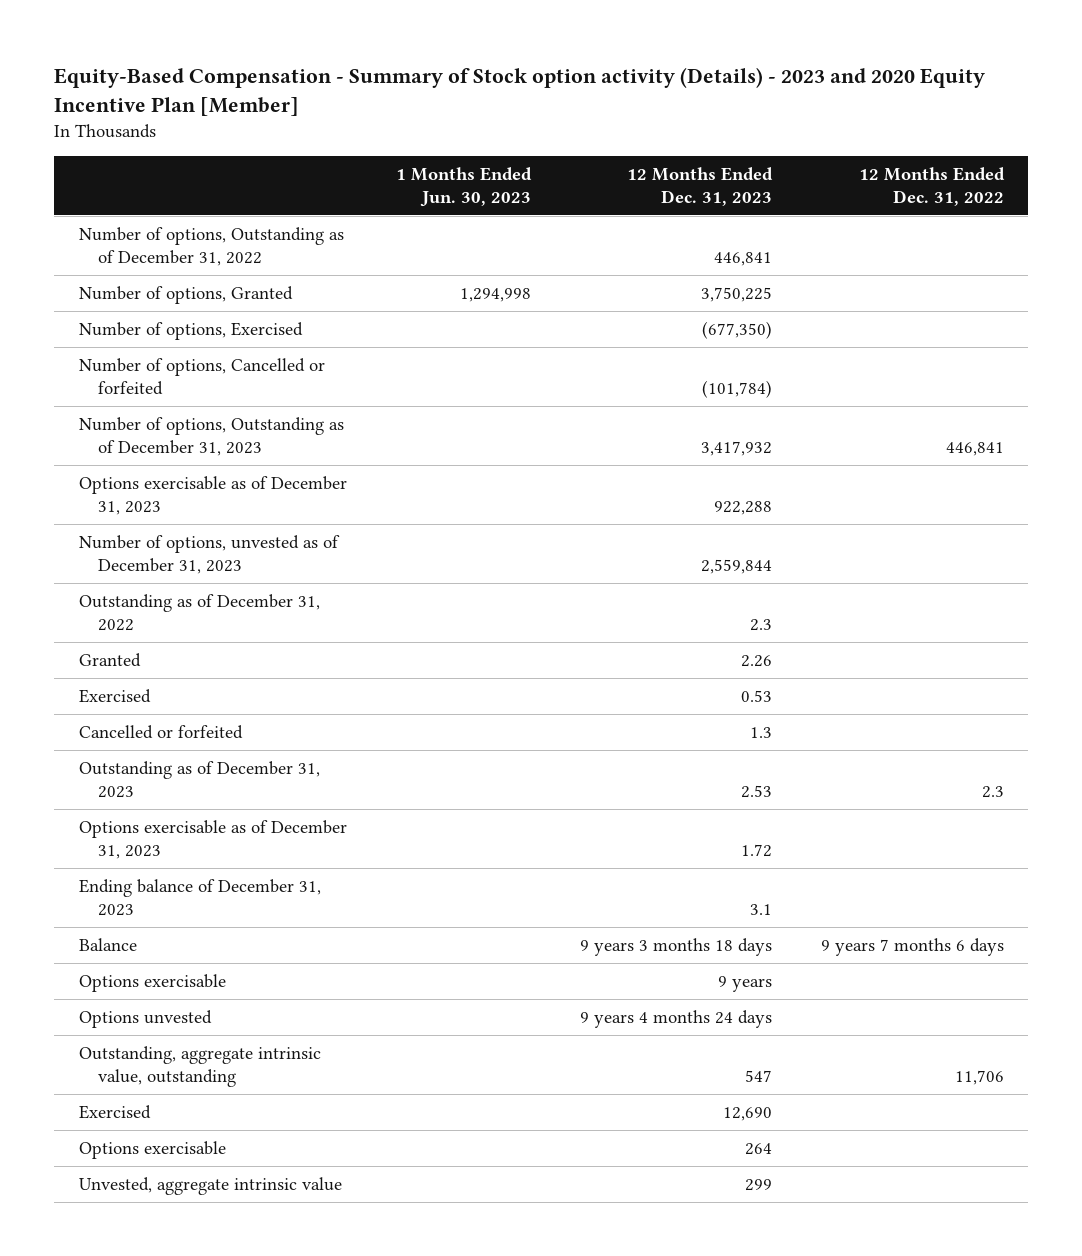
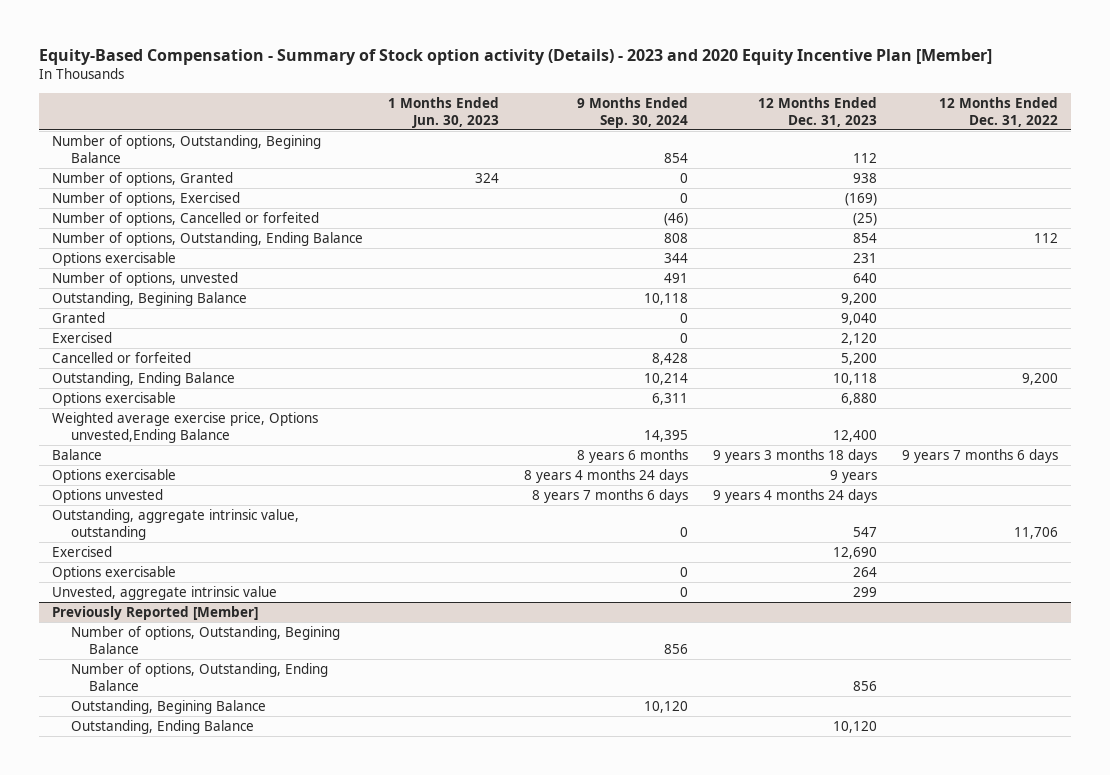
none -> [577,96,689,128] 9 Months Ended Sep. 30, 2024
[78,593,320,631] Outstanding as of December 31, 2022 -> none
[78,760,320,798] Outstanding as of December 31, 2023 -> none
[78,878,321,916] Ending balance of December 31, 2023 -> none
[78,226,344,266] Number of options, Outstanding as of December 31, 2022 -> [51,135,321,163] Number of options, Outstanding, Begining Balance
[713,251,772,266] 446,841 -> [853,152,878,163] 112
[459,287,531,302] 1,294,998 -> [474,173,499,184] 324
[700,286,772,302] 3,750,225 -> [853,173,878,184] 938
[701,320,772,339] (677,350) -> [845,193,878,207] (169)
[701,379,772,398] (101,784) -> [853,213,878,227] (25)
[78,416,344,456] Number of options, Outstanding as of December 31, 2023 -> [51,232,363,247] Number of options, Outstanding, Ending Balance
[700,440,772,456] 3,417,932 -> [853,233,878,244] 854
[945,441,1004,456] 446,841 -> [1034,233,1059,244] 112
[78,475,347,515] Options exercisable as of December 31, 2023 -> [51,252,176,267] Options exercisable
[713,500,772,515] 922,288 -> [853,253,878,264] 231
[78,534,340,574] Number of options, unvested as of December 31, 2023 -> [51,272,238,287] Number of options, unvested
[700,558,772,574] 2,559,844 -> [853,273,878,284] 640
none -> [51,292,247,307] Outstanding, Begining Balance
[740,654,772,667] 2.26 -> [841,313,878,326] 9,040
[740,689,772,702] 0.53 -> [841,333,878,346] 2,120
[749,726,772,738] 1.3 -> [841,353,878,366] 5,200
none -> [51,372,235,387] Outstanding, Ending Balance
[78,819,347,859] Options exercisable as of December 31, 2023 -> [51,392,176,407] Options exercisable
[740,843,772,857] 1.72 -> [841,393,878,406] 6,880
none -> [51,412,318,443] Weighted average exercise price, Options unvested,Ending Balance
none -> [51,606,258,621] Previously Reported [Member]
none -> [70,626,340,654] Number of options, Outstanding, Begining Balance
none -> [70,663,328,691] Number of options, Outstanding, Ending Balance
none -> [70,700,266,715] Outstanding, Begining Balance
none -> [70,720,254,735] Outstanding, Ending Balance

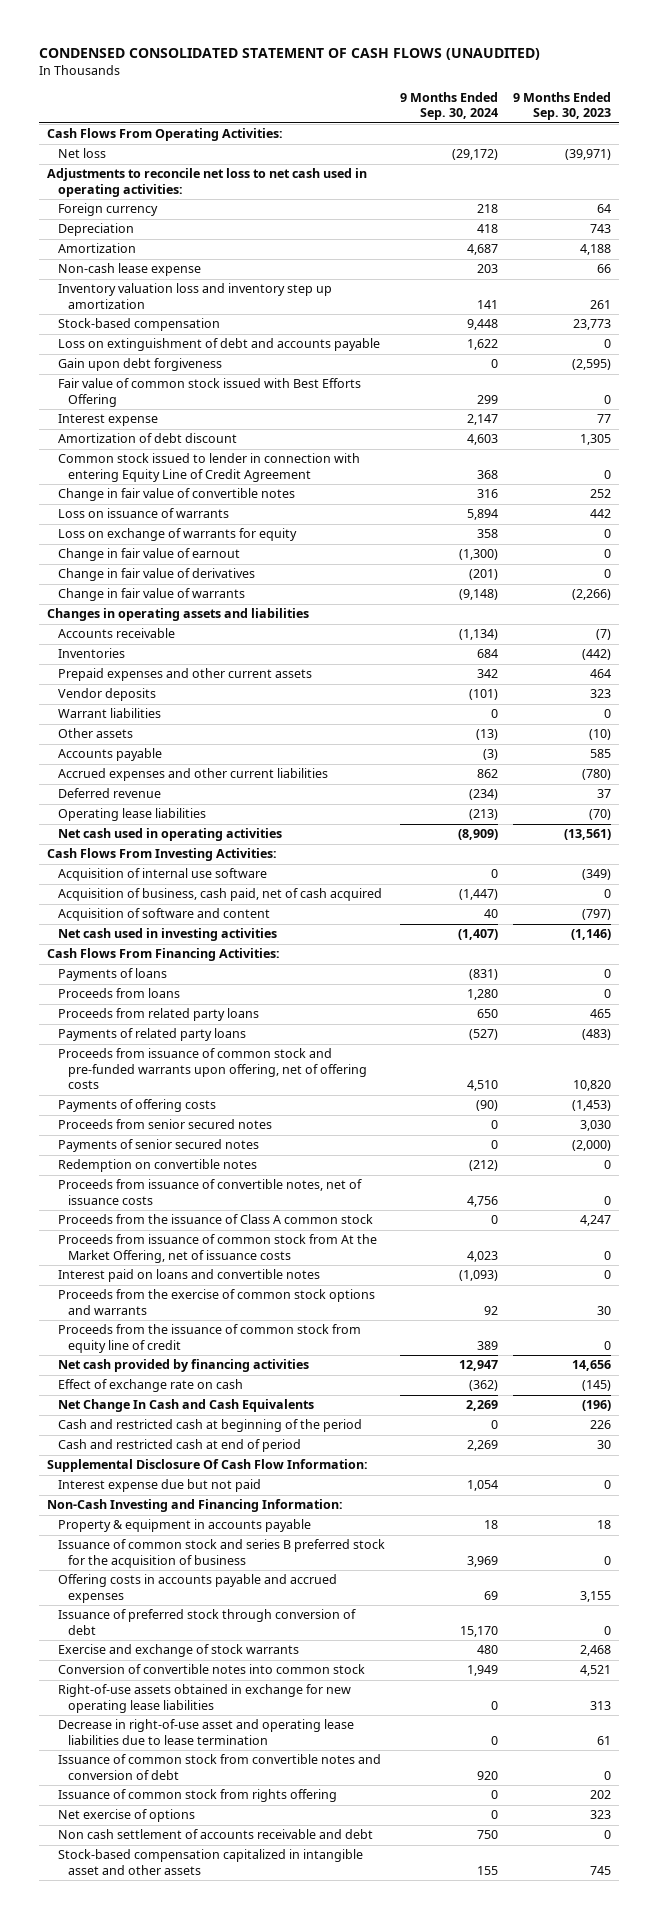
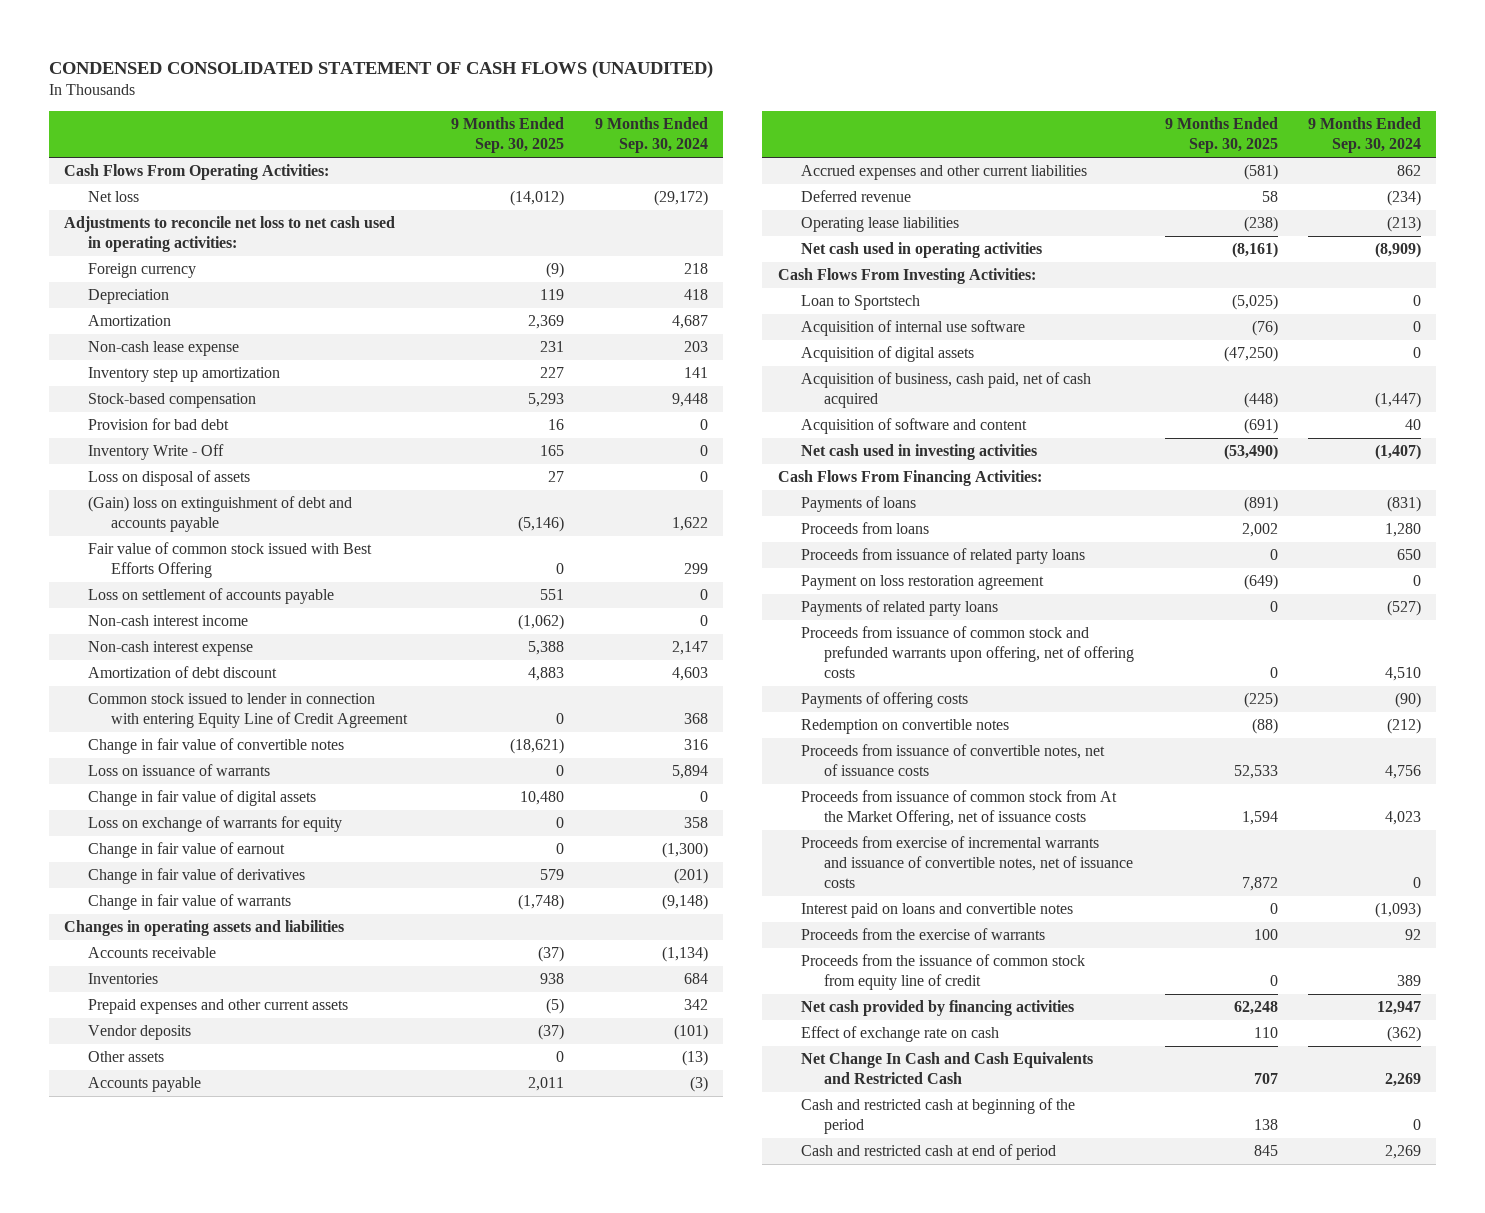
[513,91,612,121] 9 Months Ended Sep. 30, 2023 -> none
none -> [451,117,565,154] 9 Months Ended Sep. 30, 2025
[57,283,332,309] Inventory valuation loss and inventory step up amortization -> [87,367,280,383] Inventory step up amortization
[57,358,222,372] Gain upon debt forgiveness -> none
none -> [87,418,229,431] Provision for bad debt
none -> [87,444,224,461] Inventory Write - Off
none -> [87,470,250,487] Loss on disposal of assets
[57,338,380,352] Loss on extinguishment of debt and accounts payable -> [87,496,352,533] (Gain) loss on extinguishment of debt and accounts payable
none -> [87,588,334,605] Loss on settlement of accounts payable
none -> [87,615,248,627] Non-cash interest income
[57,414,158,427] Interest expense -> [87,641,253,657] Non-cash interest expense
none -> [87,790,316,807] Change in fair value of digital assets
[57,708,161,719] Warrant liabilities -> none
none -> [801,295,921,311] Loan to Sportstech
none -> [801,346,975,363] Acquisition of digital assets
[57,1008,259,1022] Proceeds from related party loans -> [801,548,1086,565] Proceeds from issuance of related party loans
none -> [801,575,1045,591] Payment on loss restoration agreement
[57,1048,368,1090] Proceeds from issuance of common stock and pre-funded warrants upon offering, net of offering costs -> [801,626,1135,679] Proceeds from issuance of common stock and prefunded warrants upon offering, net of offering costs
[57,1119,272,1130] Proceeds from senior secured notes -> none
[57,1139,259,1153] Payments of senior secured notes -> none
[57,1214,373,1225] Proceeds from the issuance of Class A common stock -> none
none -> [801,836,1134,889] Proceeds from exercise of incremental warrants and issuance of convertible notes, net of issuance costs
[57,1289,375,1315] Proceeds from the exercise of common stock options and warrants -> [801,928,1046,941] Proceeds from the exercise of warrants
[57,1399,314,1413] Net Change In Cash and Cash Equivalents -> [801,1052,1094,1085] Net Change In Cash and Cash Equivalents and Restricted Cash
[47,1459,369,1473] Supplemental Disclosure Of Cash Flow Information: -> none
[57,1479,261,1493] Interest expense due but not paid -> none
[47,1499,344,1513] Non-Cash Investing and Financing Information: -> none
[57,1519,311,1533] Property & equipment in accounts payable -> none
[57,1539,385,1568] Issuance of common stock and series B preferred stock for the acquisition of business -> none
[57,1574,337,1603] Offering costs in accounts payable and accrued expenses -> none
[57,1609,356,1635] Issuance of preferred stock through conversion of debt -> none
[57,1644,299,1658] Exercise and exchange of stock warrants -> none
[57,1664,365,1675] Conversion of convertible notes into common stock -> none
[57,1684,351,1713] Right-of-use assets obtained in exchange for new operating lease liabilities -> none
[57,1719,354,1745] Decrease in right-of-use asset and operating lease liabilities due to lease termination -> none
[57,1754,381,1780] Issuance of common stock from convertible notes and conversion of debt -> none
[57,1789,337,1803] Issuance of common stock from rights offering -> none
[57,1809,195,1823] Net exercise of options -> none
[57,1829,373,1840] Non cash settlement of accounts receivable and debt -> none
[57,1849,363,1875] Stock-based compensation capitalized in intangible asset and other assets -> none

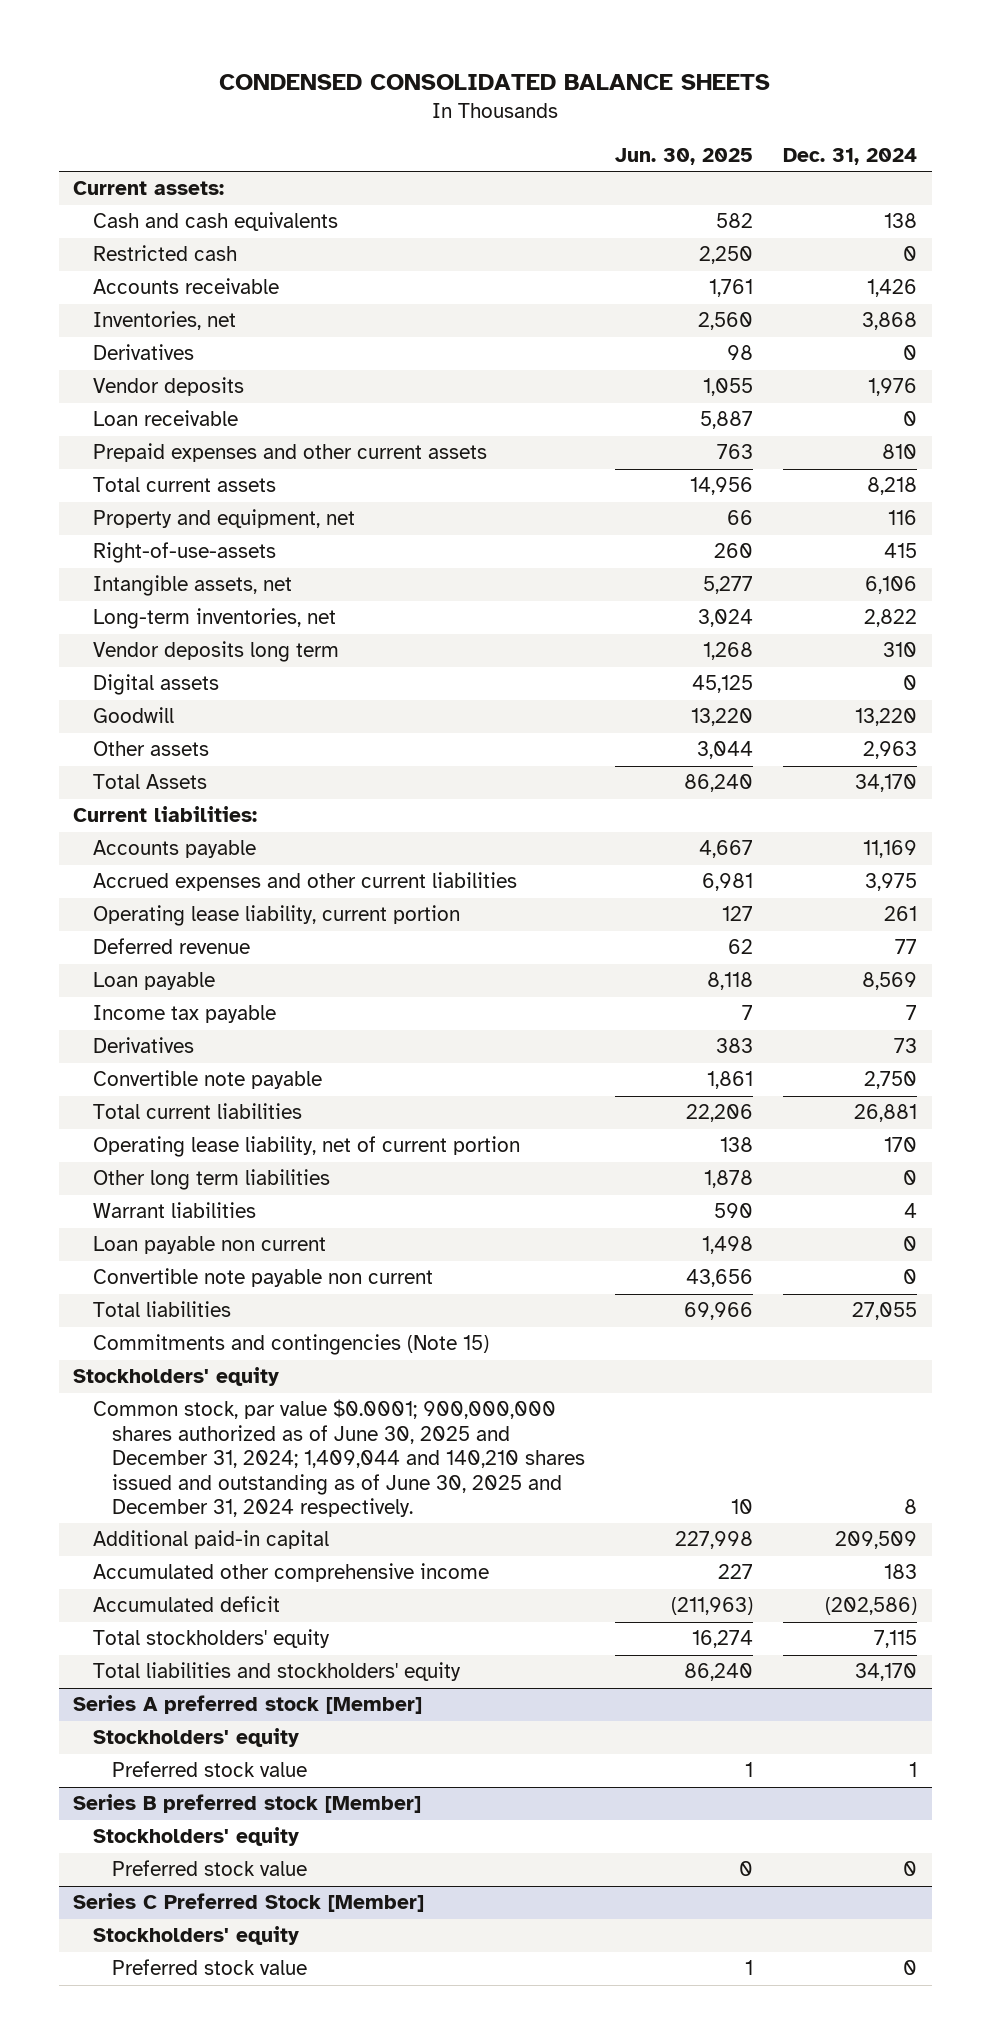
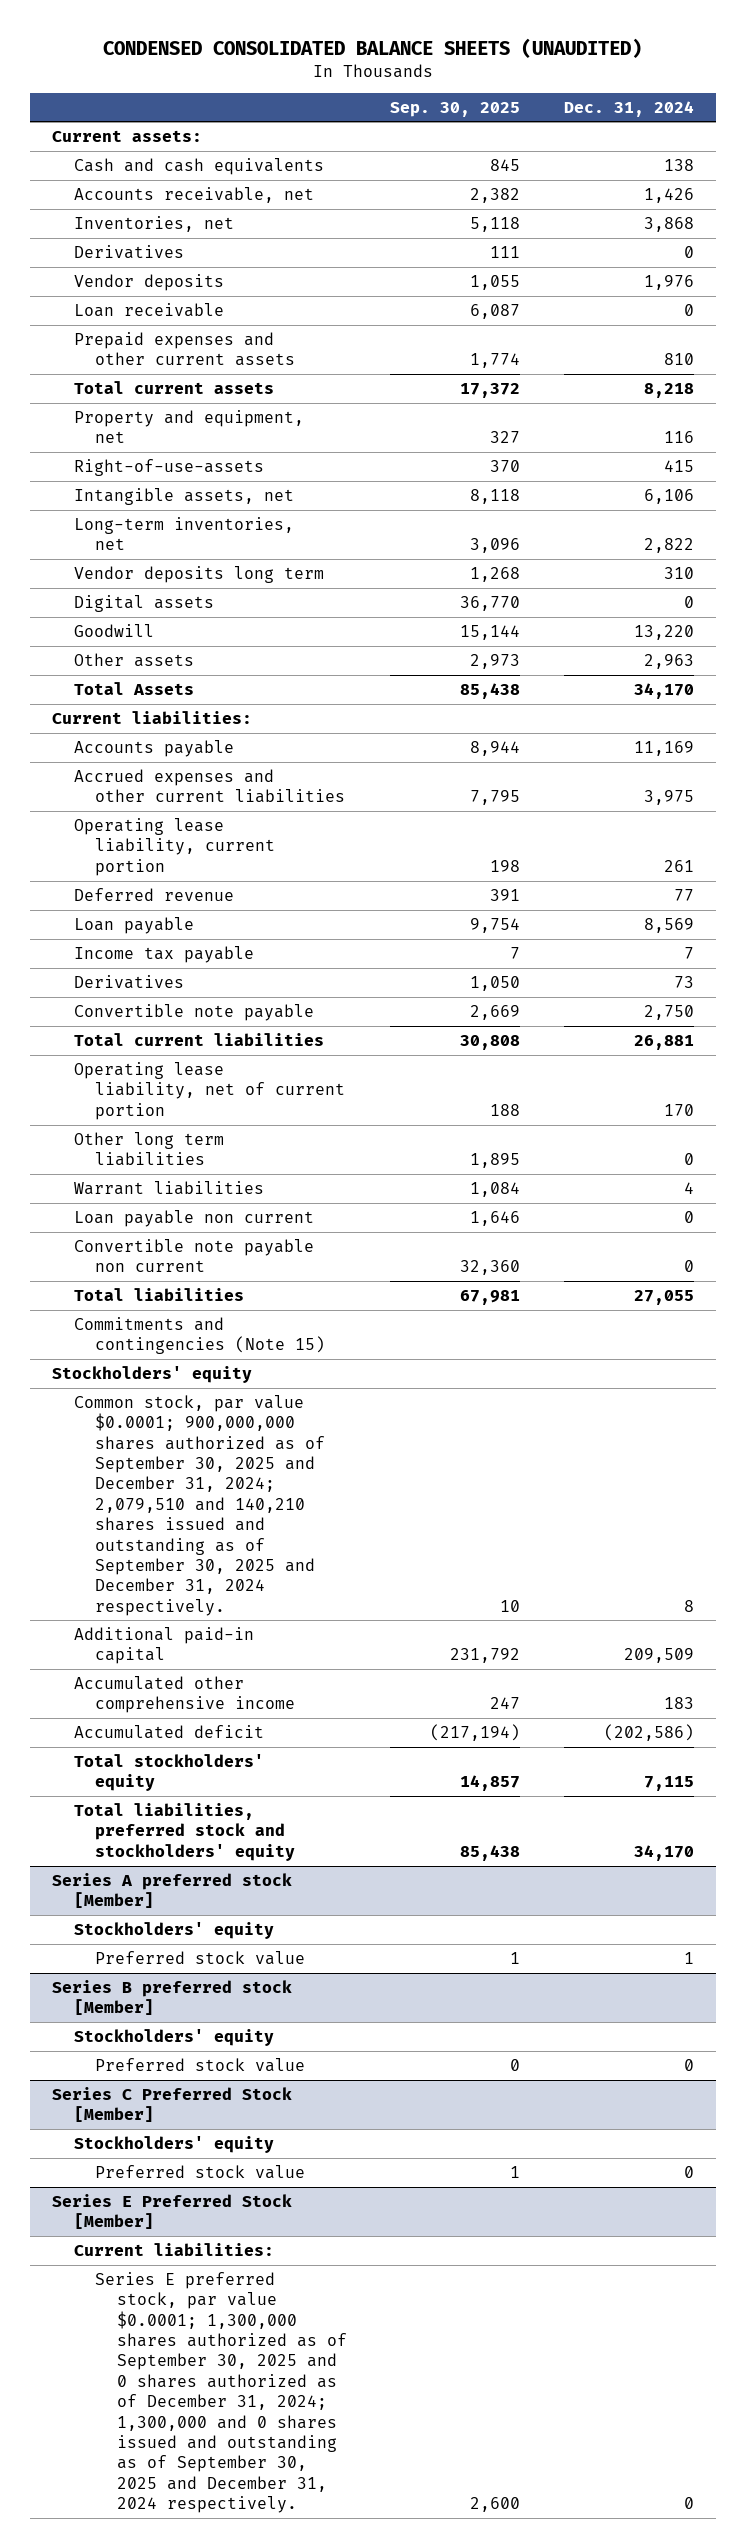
[219,74,771,91] CONDENSED CONSOLIDATED BALANCE SHEETS -> [103,38,643,59] CONDENSED CONSOLIDATED BALANCE SHEETS (UNAUDITED)
[615,147,754,165] Jun. 30, 2025 -> none
none -> [390,101,521,117] Sep. 30, 2025
[92,245,237,262] Restricted cash -> none
[92,278,279,295] Accounts receivable -> [73,186,314,203] Accounts receivable, net
[92,1399,586,1518] Common stock, par value $0.0001; 900,000,000 shares authorized as of June 30, 2025 and December 31, 2024; 1,409,044 and 140,210 shares issued and outstanding as of June 30, 2025 and December 31, 2024 respectively. -> [73,1394,326,1616] Common stock, par value $0.0001; 900,000,000 shares authorized as of September 30, 2025 and December 31, 2024; 2,079,510 and 140,210 shares issued and outstanding as of September 30, 2025 and December 31, 2024 respectively.
[92,1662,461,1682] Total liabilities and stockholders' equity -> [73,1802,296,1861] Total liabilities, preferred stock and stockholders' equity
none -> [52,2193,293,2230] Series E Preferred Stock [Member]
none -> [73,2242,274,2256] Current liabilities:
none -> [95,2271,347,2514] Series E preferred stock, par value $0.0001; 1,300,000 shares authorized as of September 30, 2025 and 0 shares authorized as of December 31, 2024; 1,300,000 and 0 shares issued and outstanding as of September 30, 2025 and December 31, 2024 respectively.

